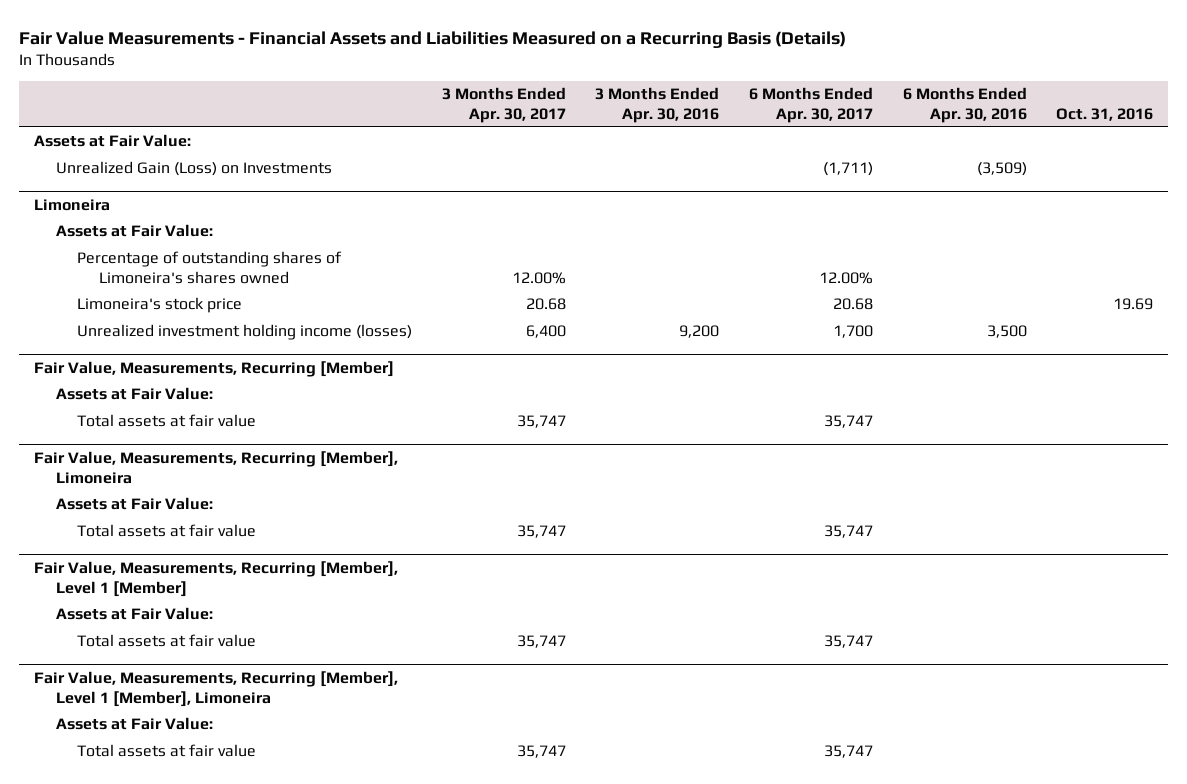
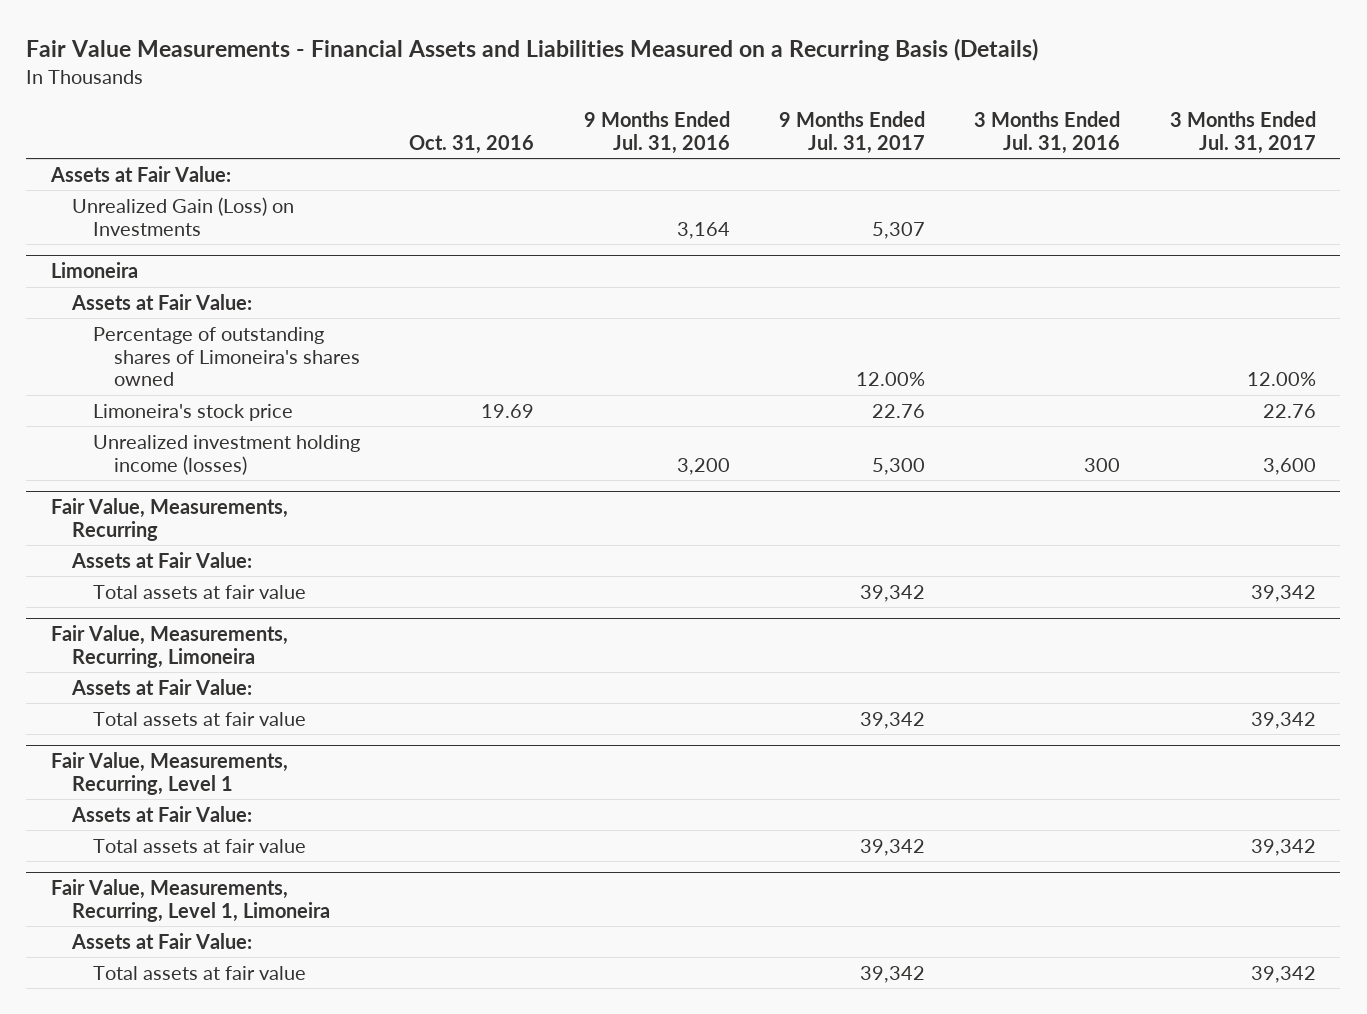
[441,87,566,123] 3 Months Ended Apr. 30, 2017 -> none
[595,87,720,123] 3 Months Ended Apr. 30, 2016 -> none
[748,87,873,123] 6 Months Ended Apr. 30, 2017 -> none
[902,87,1027,123] 6 Months Ended Apr. 30, 2016 -> none
none -> [583,110,730,154] 9 Months Ended Jul. 31, 2016
none -> [779,110,926,154] 9 Months Ended Jul. 31, 2017
none -> [974,110,1121,154] 3 Months Ended Jul. 31, 2016
none -> [1169,110,1316,154] 3 Months Ended Jul. 31, 2017
[33,361,394,378] Fair Value, Measurements, Recurring [Member] -> [51,498,289,542] Fair Value, Measurements, Recurring
[33,451,398,484] Fair Value, Measurements, Recurring [Member], Limoneira -> [51,625,289,669] Fair Value, Measurements, Recurring, Limoneira
[33,561,398,597] Fair Value, Measurements, Recurring [Member], Level 1 [Member] -> [51,752,289,796] Fair Value, Measurements, Recurring, Level 1
[33,671,398,707] Fair Value, Measurements, Recurring [Member], Level 1 [Member], Limoneira -> [51,879,331,923] Fair Value, Measurements, Recurring, Level 1, Limoneira

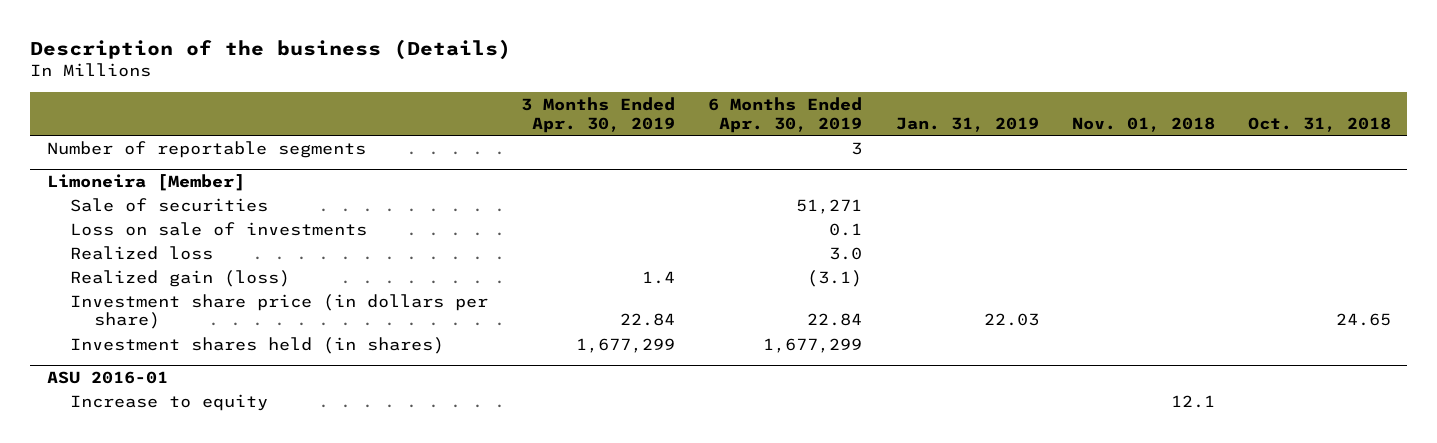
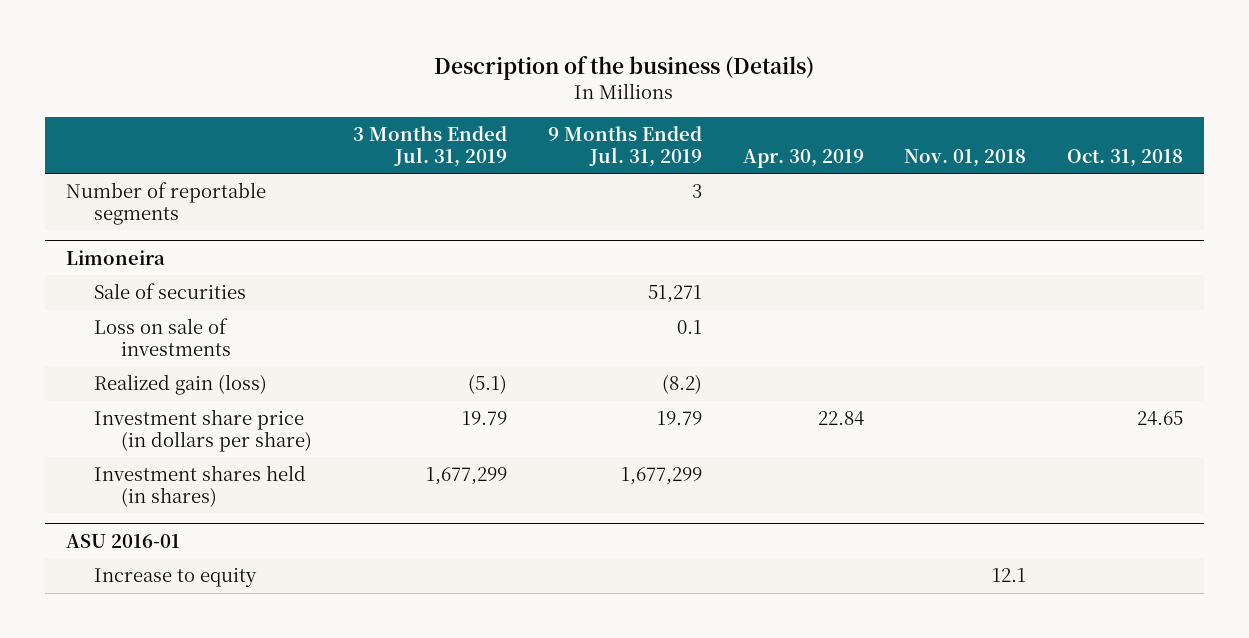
[521,97,676,133] 3 Months Ended Apr. 30, 2019 -> none
[708,97,863,133] 6 Months Ended Apr. 30, 2019 -> none
[895,116,1039,132] Jan. 31, 2019 -> none
none -> [353,126,508,167] 3 Months Ended Jul. 31, 2019
none -> [547,126,702,167] 9 Months Ended Jul. 31, 2019
none -> [742,148,864,168] Apr. 30, 2019
[46,173,245,191] Limoneira [Member] -> [65,249,165,265] Limoneira
[70,245,214,260] Realized loss -> none

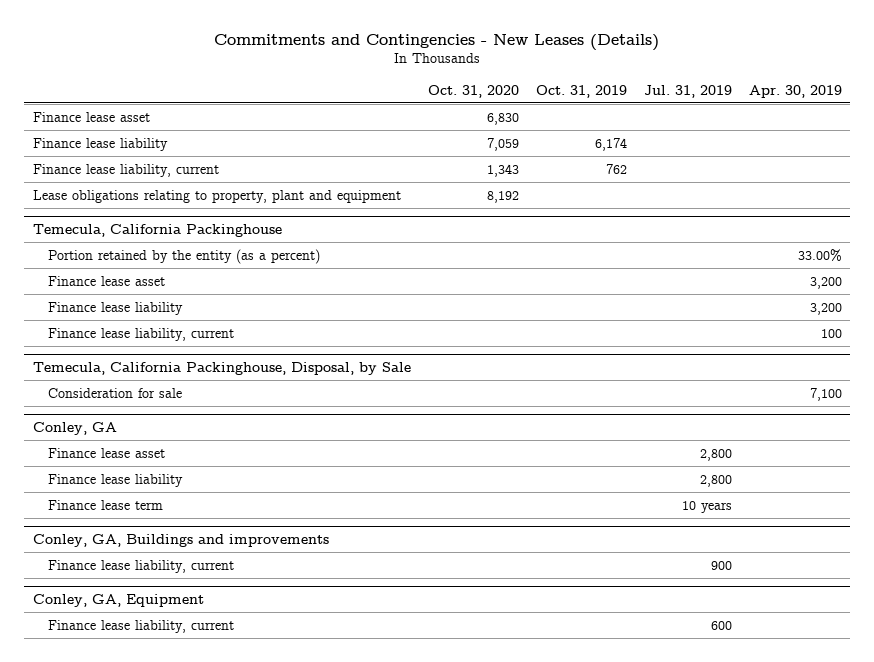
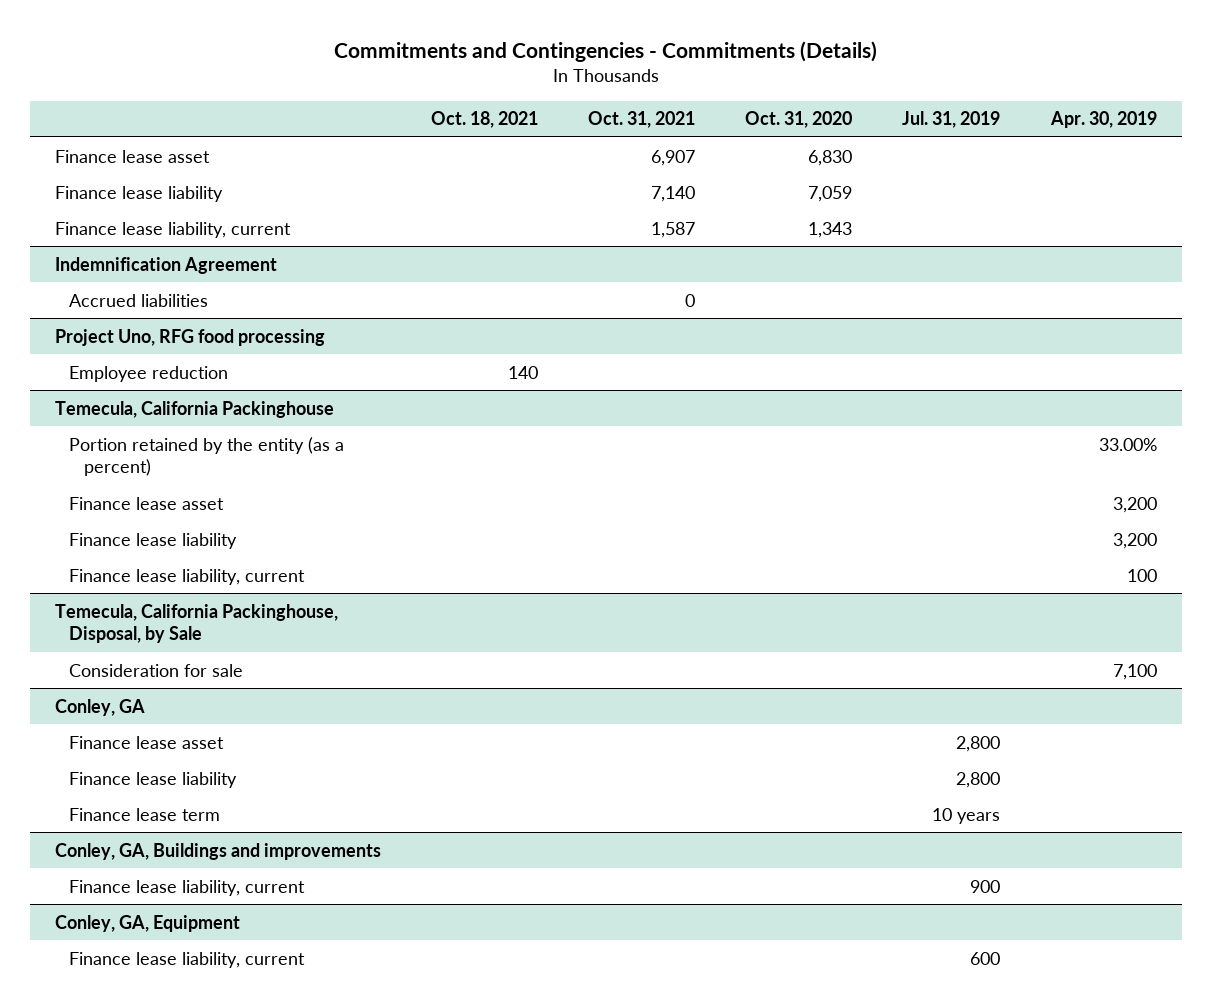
[214,34,660,52] Commitments and Contingencies - New Leases (Details) -> [333,40,877,62] Commitments and Contingencies - Commitments (Details)
[535,84,627,98] Oct. 31, 2019 -> none
none -> [430,111,538,129] Oct. 18, 2021
none -> [588,111,696,129] Oct. 31, 2021
[32,189,401,203] Lease obligations relating to property, plant and equipment -> none
none -> [54,256,277,274] Indemnification Agreement
none -> [69,293,209,307] Accrued liabilities
none -> [54,328,325,346] Project Uno, RFG food processing
none -> [69,365,229,382] Employee reduction

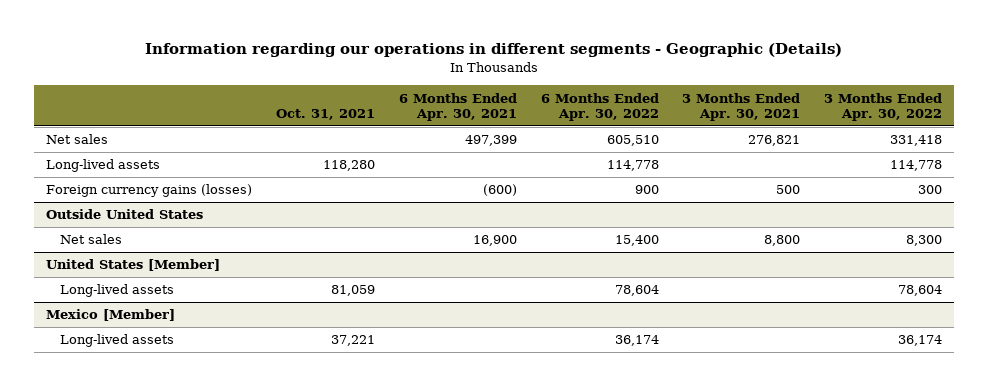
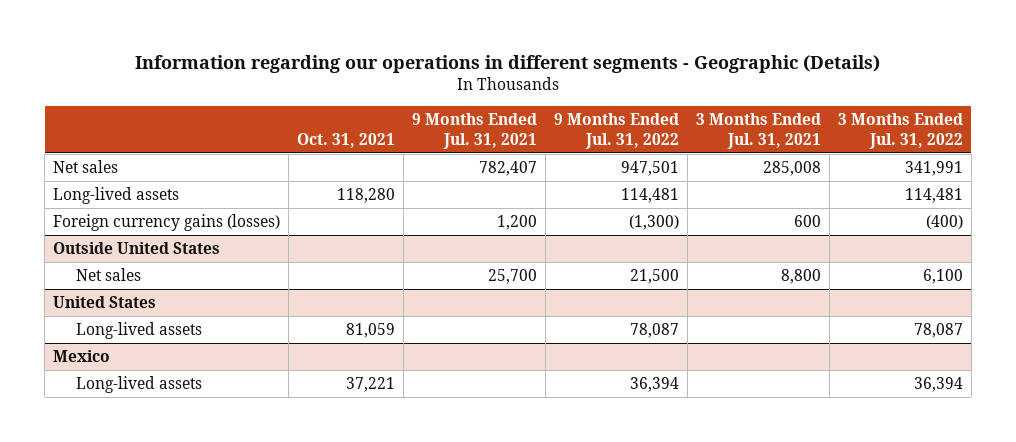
[398,92,517,122] 6 Months Ended Apr. 30, 2021 -> none
[540,92,659,122] 6 Months Ended Apr. 30, 2022 -> none
[682,92,801,122] 3 Months Ended Apr. 30, 2021 -> none
[824,92,943,122] 3 Months Ended Apr. 30, 2022 -> none
none -> [411,112,537,150] 9 Months Ended Jul. 31, 2021
none -> [553,112,679,150] 9 Months Ended Jul. 31, 2022
none -> [695,112,821,150] 3 Months Ended Jul. 31, 2021
none -> [837,112,963,150] 3 Months Ended Jul. 31, 2022
[45,259,220,272] United States [Member] -> [53,295,157,308] United States
[45,309,175,322] Mexico [Member] -> [53,349,111,362] Mexico

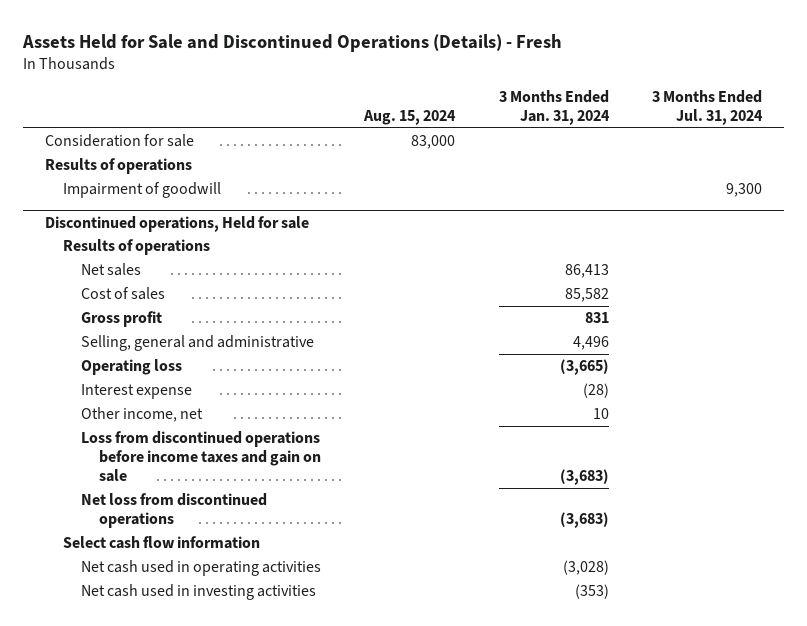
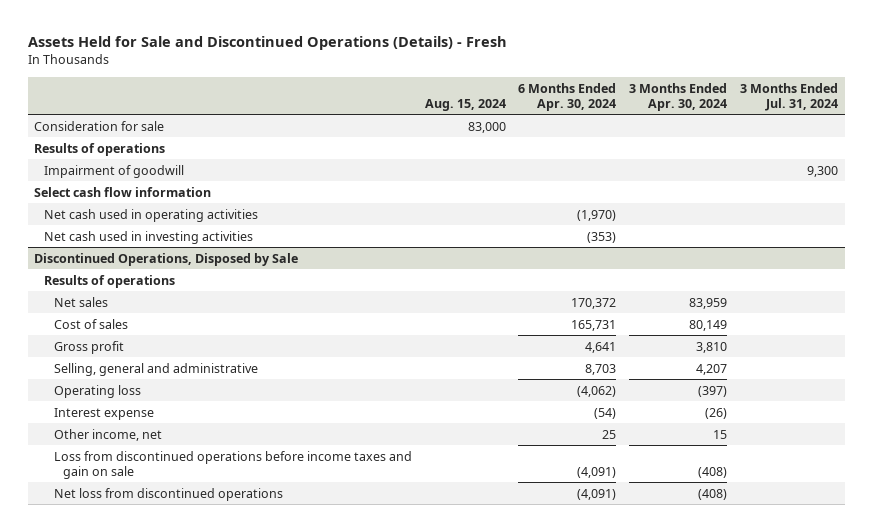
[498,90,610,126] 3 Months Ended Jan. 31, 2024 -> none
none -> [518,82,617,111] 6 Months Ended Apr. 30, 2024
none -> [629,82,728,111] 3 Months Ended Apr. 30, 2024
none -> [34,186,212,197] Select cash flow information
none -> [43,208,258,222] Net cash used in operating activities
none -> [43,230,253,244] Net cash used in investing activities
[44,215,309,232] Discontinued operations, Held for sale -> [34,252,299,266] Discontinued Operations, Disposed by Sale
[62,536,260,550] Select cash flow information -> none
[80,560,321,577] Net cash used in operating activities -> none
[80,584,316,601] Net cash used in investing activities -> none

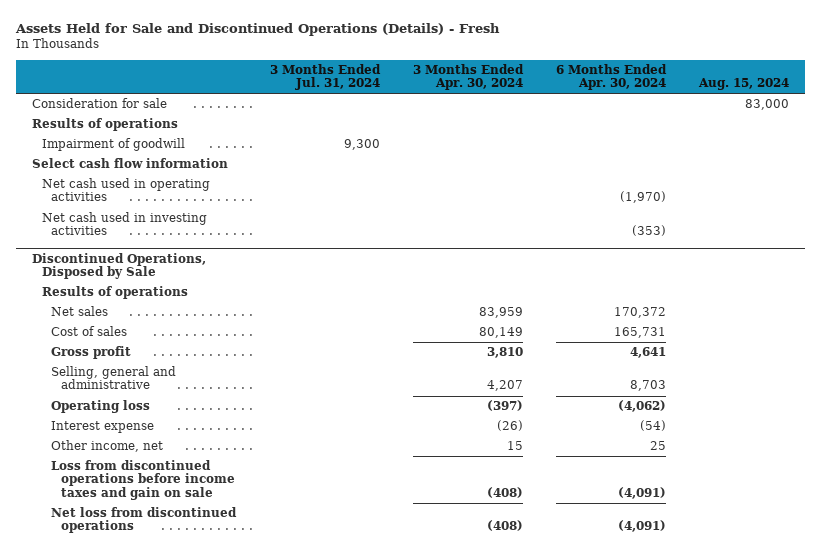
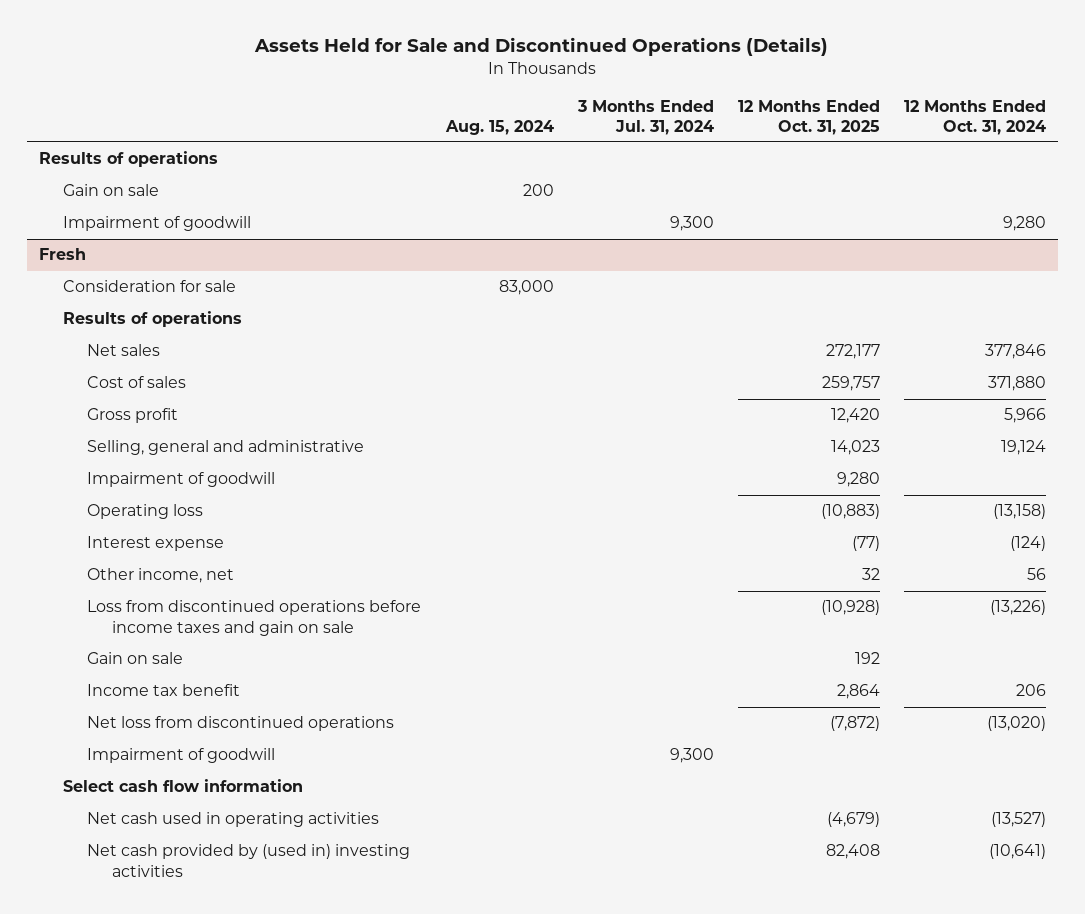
[14,23,500,37] Assets Held for Sale and Discontinued Operations (Details) - Fresh -> [254,37,829,57] Assets Held for Sale and Discontinued Operations (Details)
[412,64,524,91] 3 Months Ended Apr. 30, 2024 -> none
[555,64,667,91] 6 Months Ended Apr. 30, 2024 -> none
none -> [737,99,880,135] 12 Months Ended Oct. 31, 2025
none -> [903,99,1046,135] 12 Months Ended Oct. 31, 2024
[32,98,168,109] Consideration for sale -> none
none -> [63,184,160,197] Gain on sale
[32,158,229,169] Select cash flow information -> none
[41,178,210,202] Net cash used in operating activities -> none
[41,212,207,236] Net cash used in investing activities -> none
[32,252,207,279] Discontinued Operations, Disposed by Sale -> [39,248,87,261] Fresh
none -> [63,280,237,293] Consideration for sale
none -> [87,472,276,488] Impairment of goodwill
none -> [87,652,184,665] Gain on sale
none -> [87,684,241,697] Income tax benefit
none -> [87,748,276,764] Impairment of goodwill
none -> [63,779,304,793] Select cash flow information
none -> [87,812,380,828] Net cash used in operating activities
none -> [87,844,411,877] Net cash provided by (used in) investing activities

